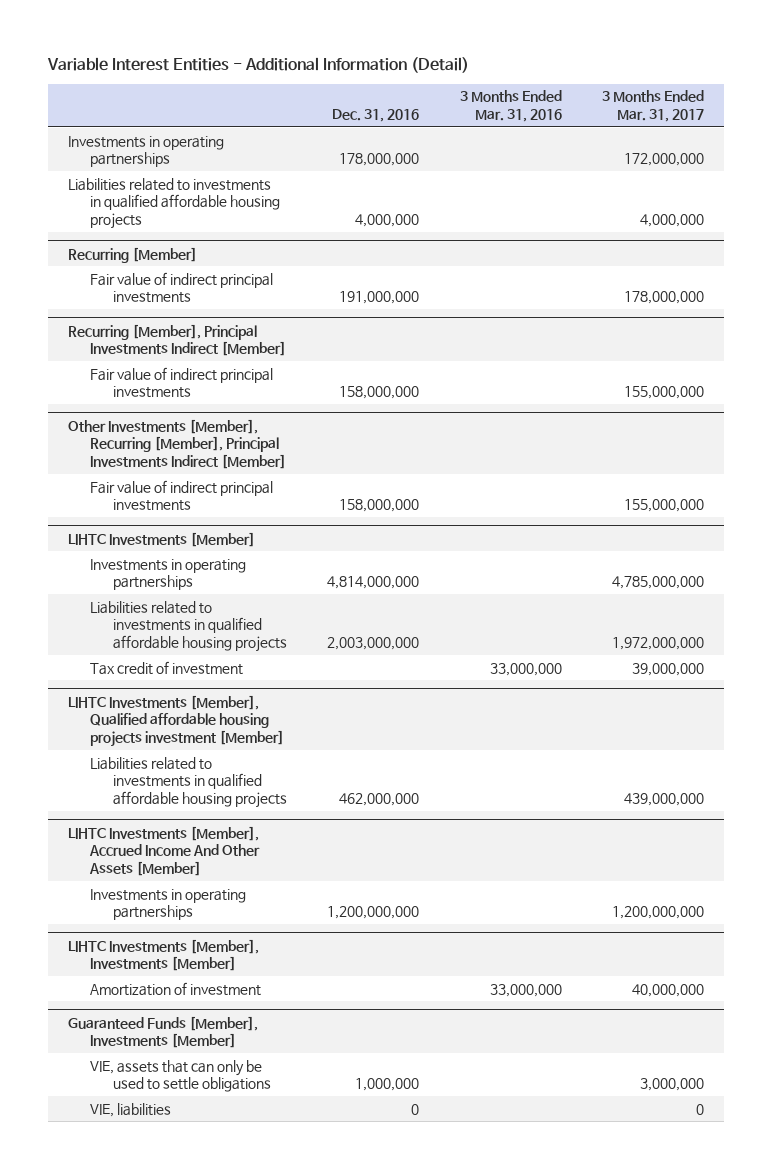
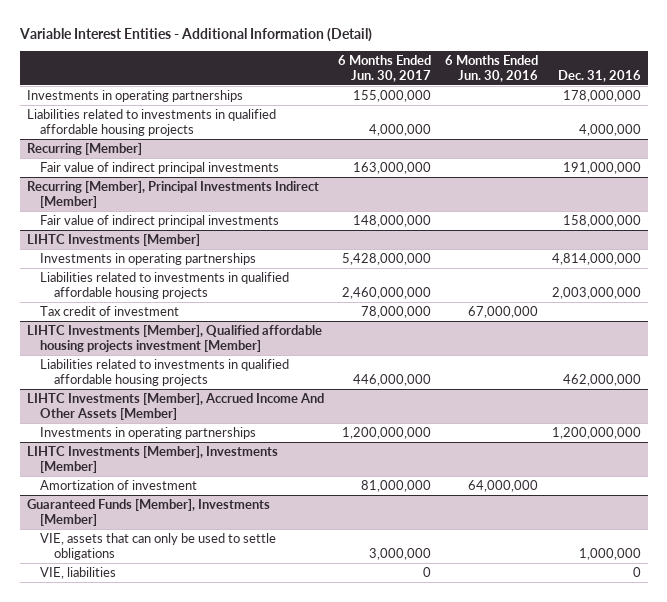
[459,90,562,123] 3 Months Ended Mar. 31, 2016 -> none
[602,90,705,123] 3 Months Ended Mar. 31, 2017 -> none
none -> [337,55,431,82] 6 Months Ended Jun. 30, 2017
none -> [444,55,538,82] 6 Months Ended Jun. 30, 2016
[68,418,287,469] Other Investments [Member], Recurring [Member], Principal Investments Indirect [Member] -> none
[90,479,274,512] Fair value of indirect principal investments -> none

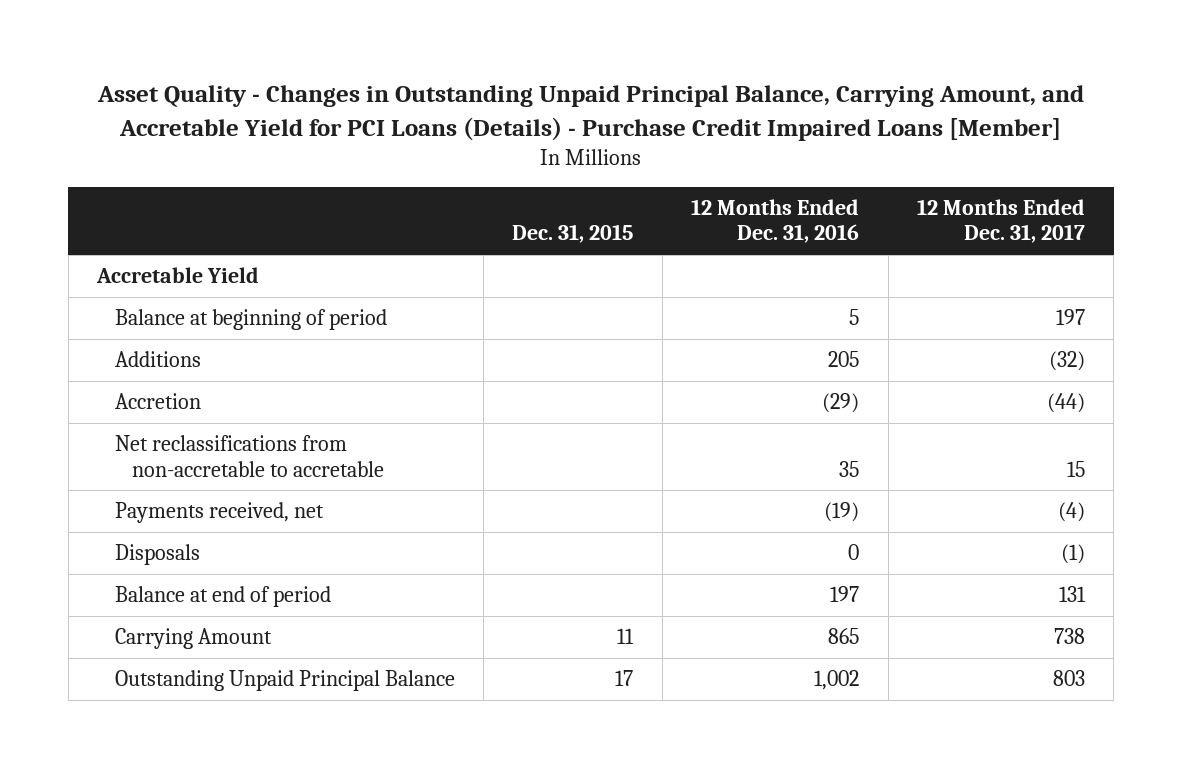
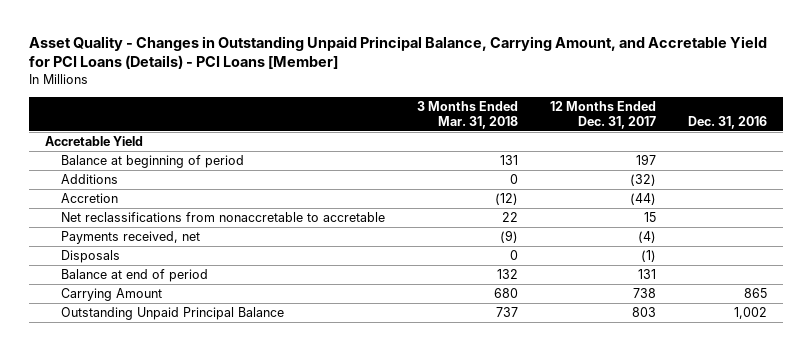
[97,85,1085,141] Asset Quality - Changes in Outstanding Unpaid Principal Balance, Carrying Amount, and Accretable Yield for PCI Loans (Details) - Purchase Credit Impaired Loans [Member] -> [28,36,767,70] Asset Quality - Changes in Outstanding Unpaid Principal Balance, Carrying Amount, and Accretable Yield for PCI Loans (Details) - PCI Loans [Member]
[512,224,634,244] Dec. 31, 2015 -> none
[691,199,860,244] 12 Months Ended Dec. 31, 2016 -> none
none -> [416,100,518,129] 3 Months Ended Mar. 31, 2018
none -> [687,115,767,129] Dec. 31, 2016
[114,435,384,477] Net reclassifications from non-accretable to accretable -> [60,212,385,223] Net reclassifications from nonaccretable to accretable

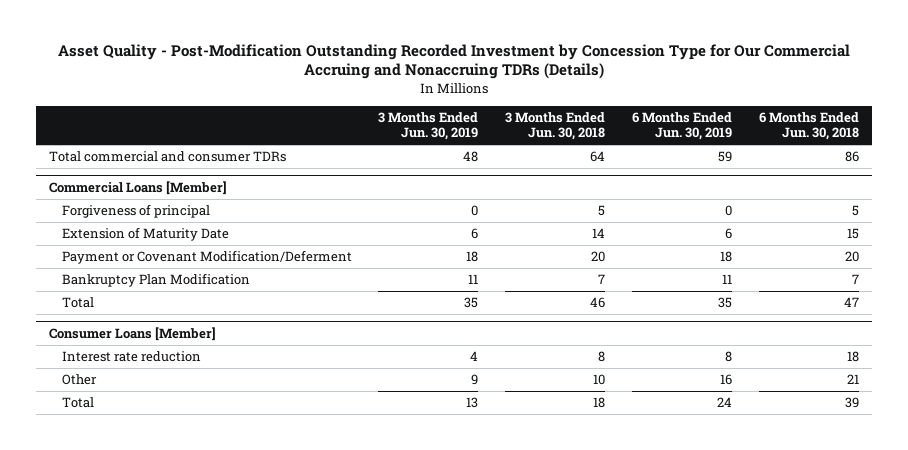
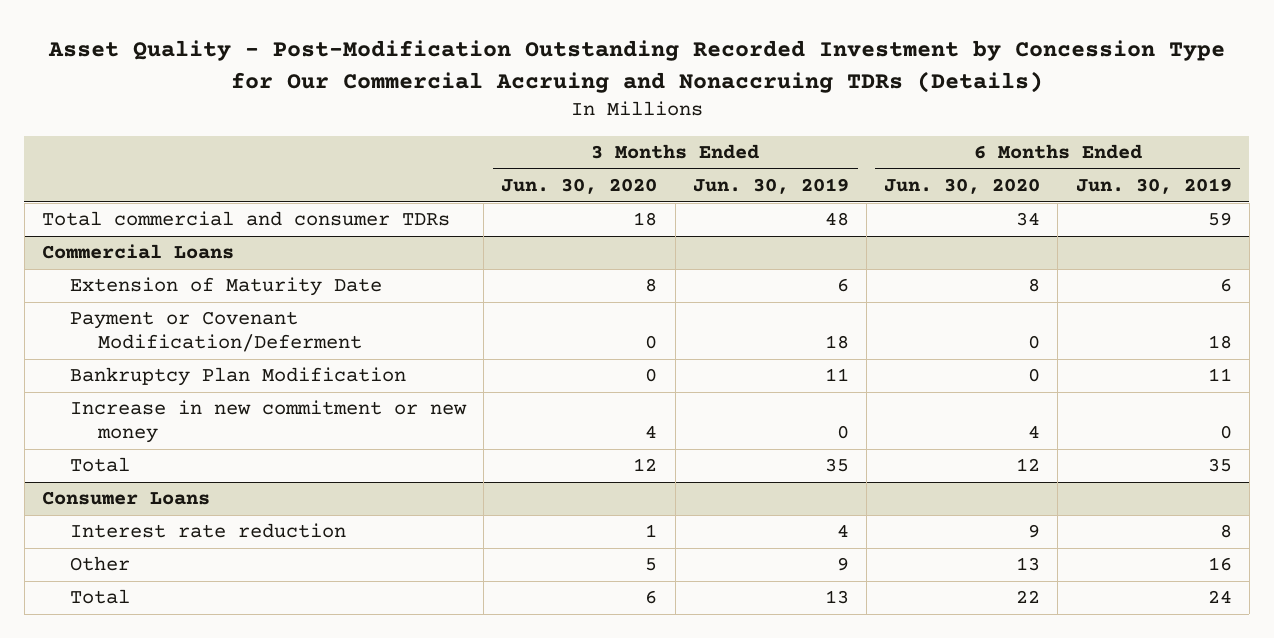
[505,111,606,141] 3 Months Ended Jun. 30, 2018 -> none
[759,111,860,141] 6 Months Ended Jun. 30, 2018 -> none
none -> [501,178,658,195] Jun. 30, 2020
none -> [884,178,1041,195] Jun. 30, 2020
[61,204,210,219] Forgiveness of principal -> none
[48,180,227,195] Commercial Loans [Member] -> [41,244,234,260] Commercial Loans
none -> [70,400,468,444] Increase in new commitment or new money
[48,326,216,341] Consumer Loans [Member] -> [41,491,210,506] Consumer Loans

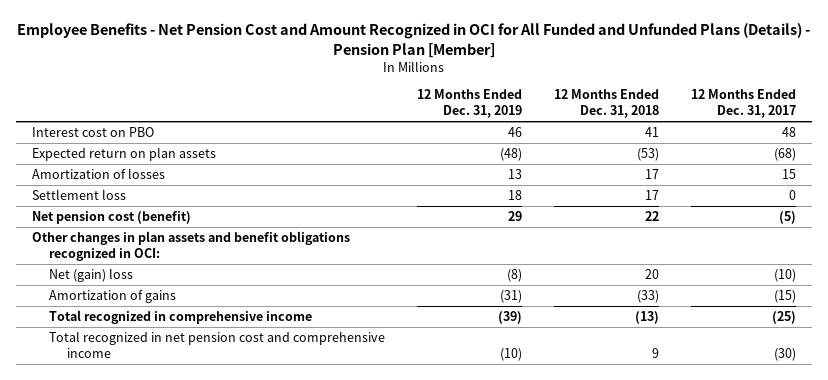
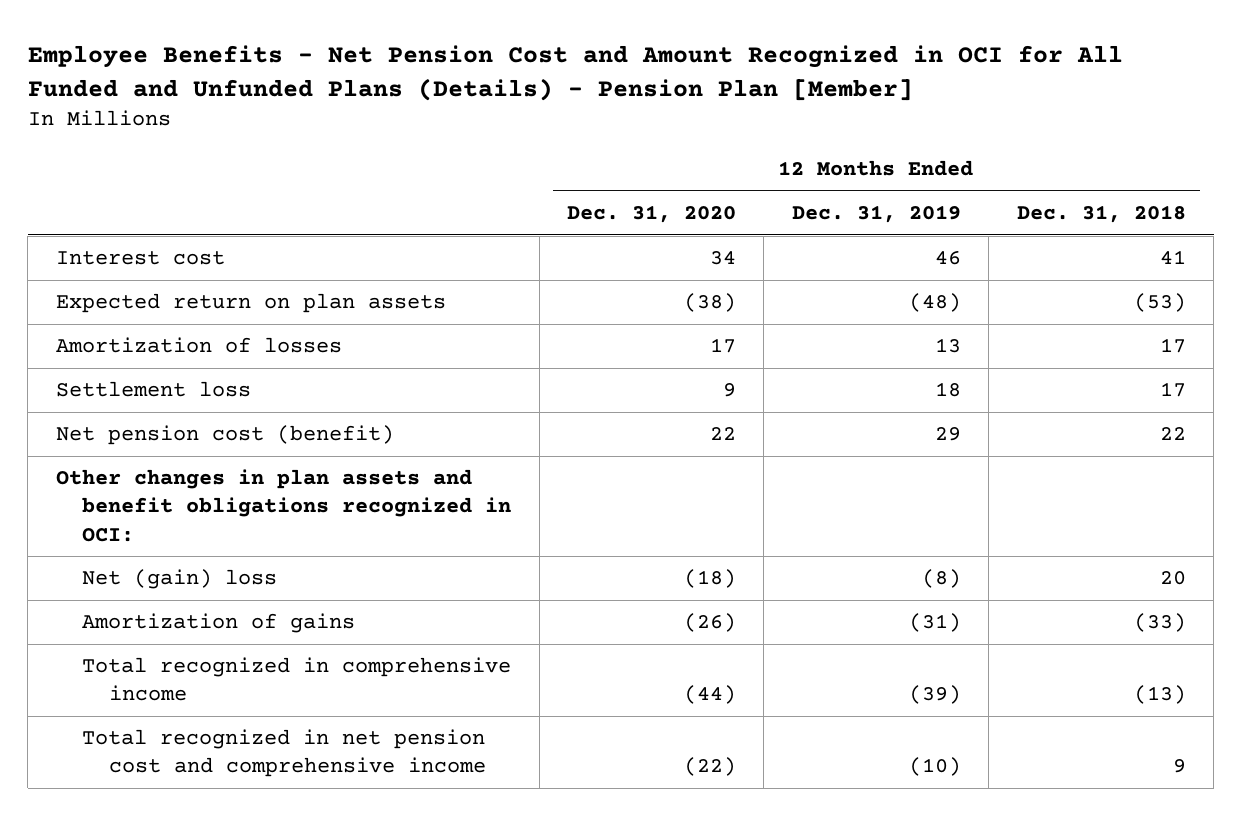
[691,89,797,119] 12 Months Ended Dec. 31, 2017 -> none
none -> [567,205,737,224] Dec. 31, 2020
[31,126,154,137] Interest cost on PBO -> [55,251,225,266] Interest cost

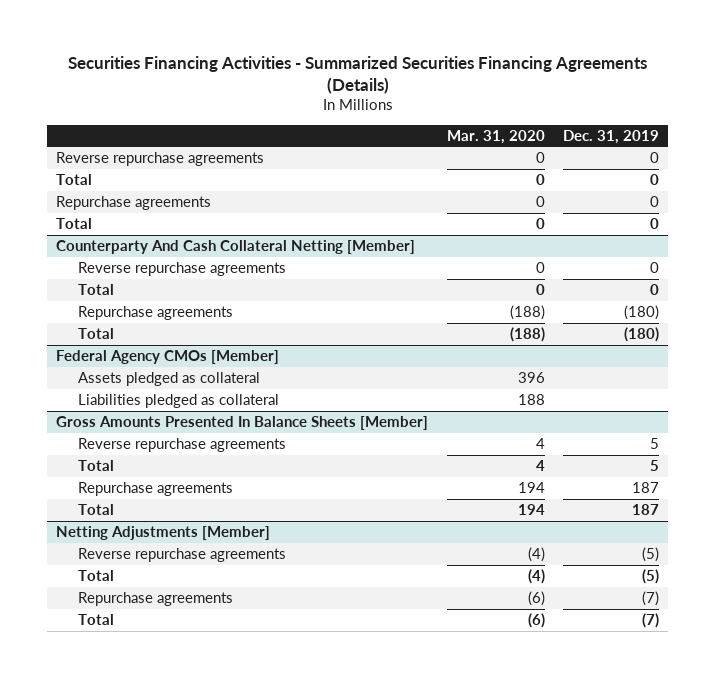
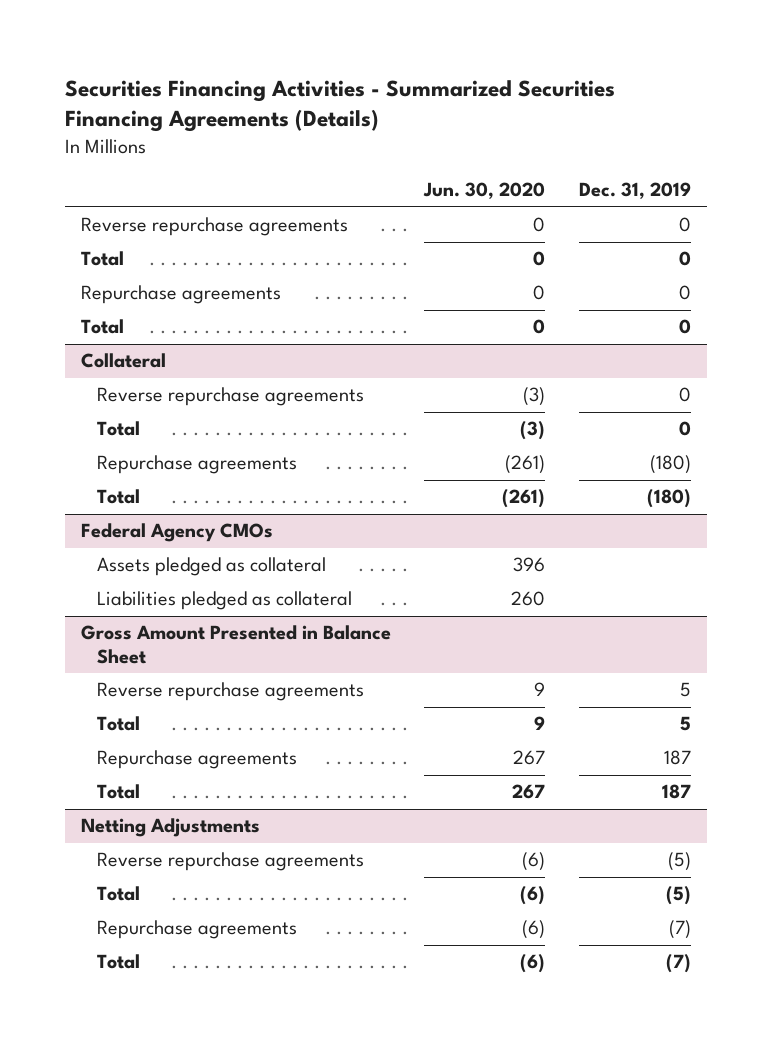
[446,129,545,144] Mar. 31, 2020 -> none
none -> [423,182,546,200] Jun. 30, 2020
[56,239,416,254] Counterparty And Cash Collateral Netting [Member] -> [81,353,167,369] Collateral
[56,349,280,364] Federal Agency CMOs [Member] -> [81,523,274,543] Federal Agency CMOs
[56,415,429,430] Gross Amounts Presented In Balance Sheets [Member] -> [81,625,392,665] Gross Amount Presented in Balance Sheet
[56,525,271,540] Netting Adjustments [Member] -> [81,818,261,838] Netting Adjustments

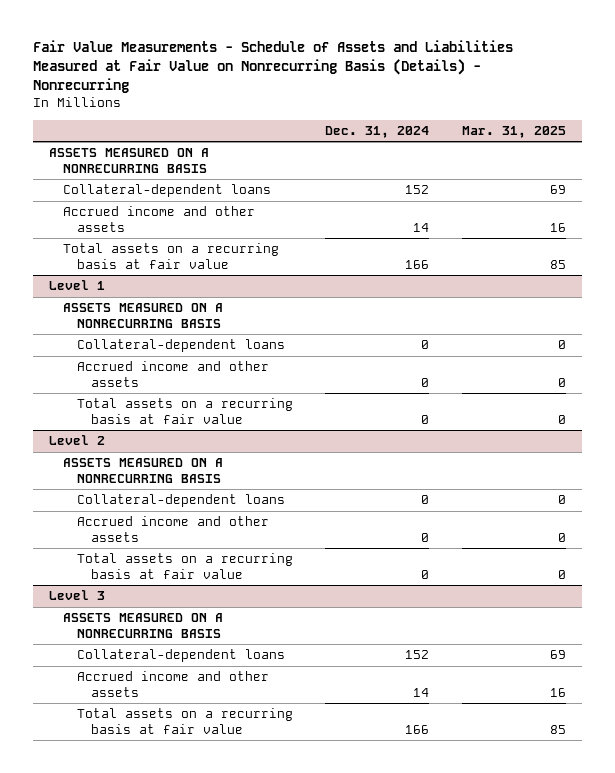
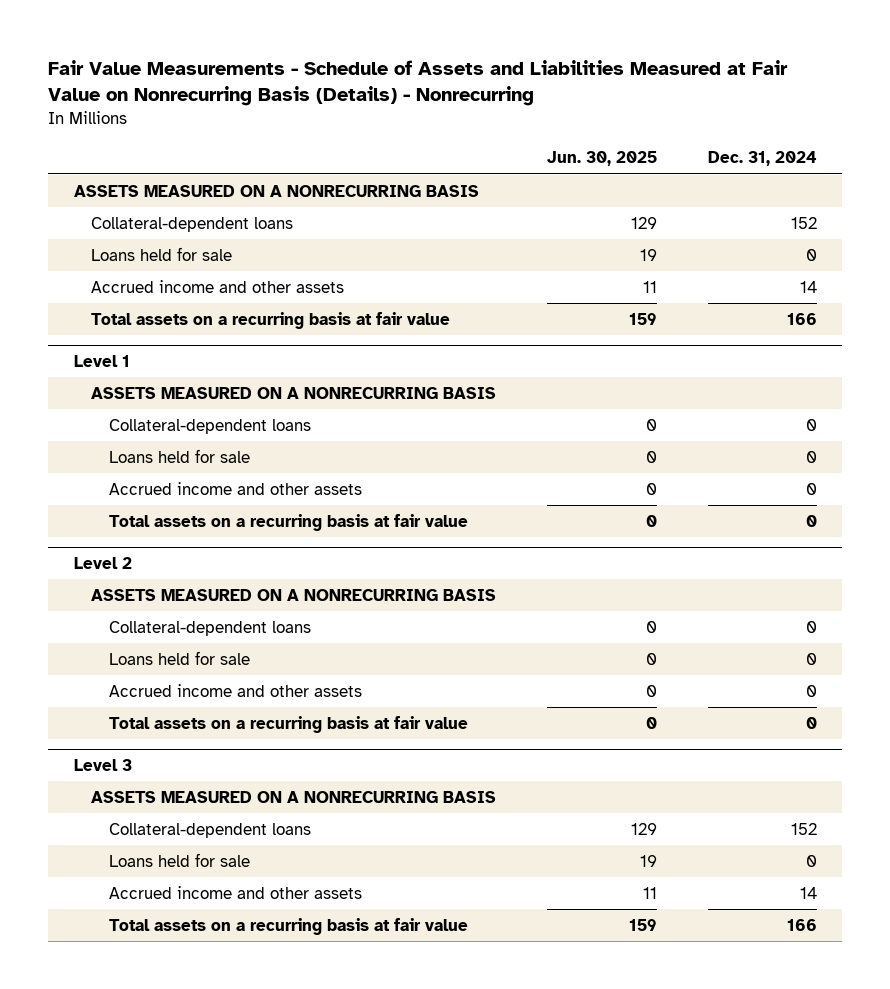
[461,125,566,138] Mar. 31, 2025 -> none
none -> [547,151,658,167] Jun. 30, 2025
none -> [91,246,233,261] Loans held for sale
none -> [109,448,251,463] Loans held for sale
none -> [109,650,251,665] Loans held for sale
none -> [109,852,251,867] Loans held for sale

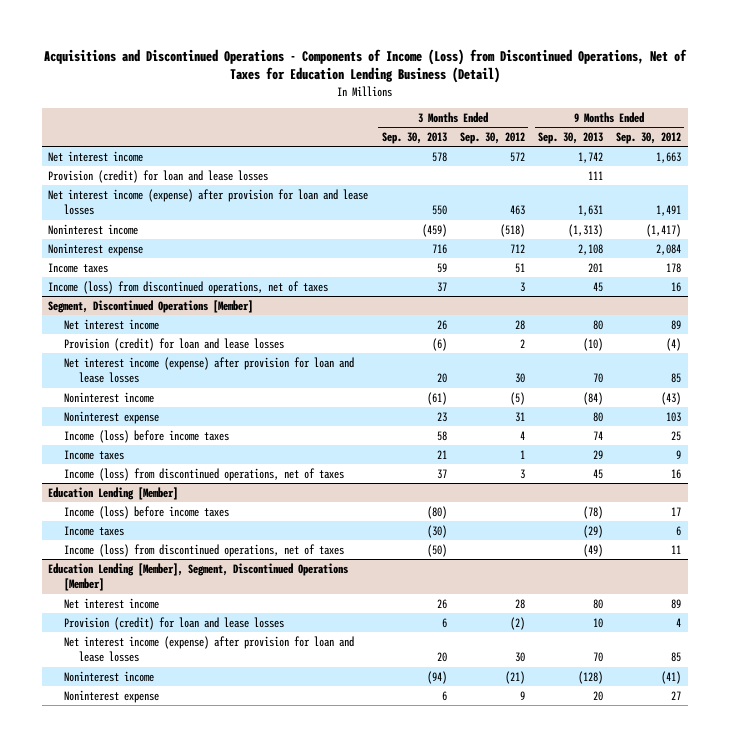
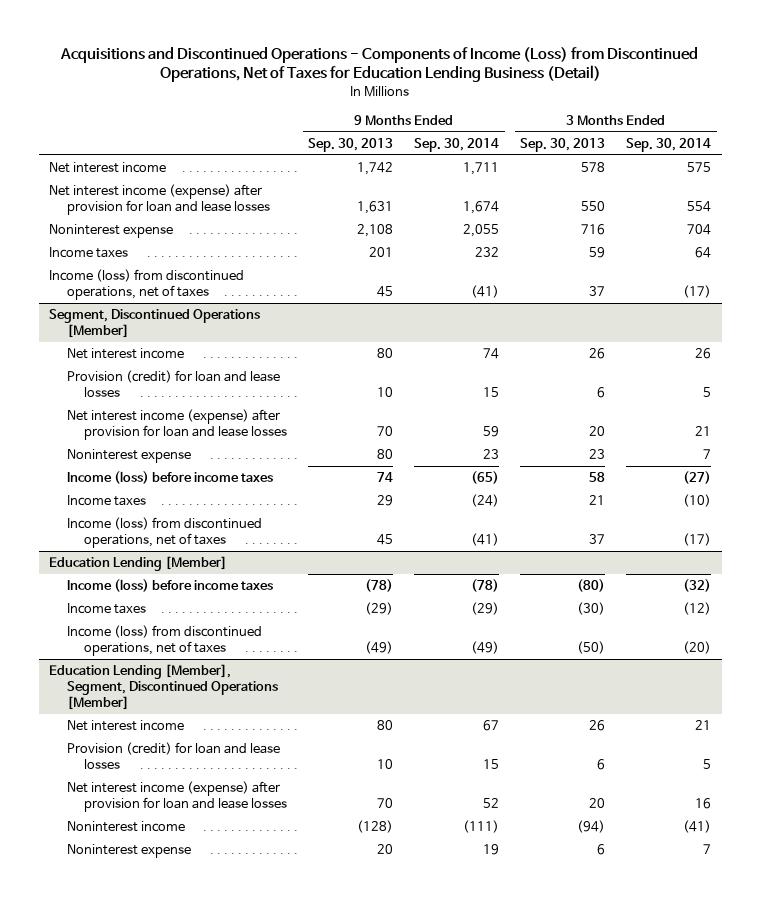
[459,132,525,145] Sep. 30, 2012 -> none
[615,132,681,145] Sep. 30, 2012 -> none
none -> [414,137,500,152] Sep. 30, 2014
none -> [626,137,712,152] Sep. 30, 2014
[48,169,269,183] Provision (credit) for loan and lease losses -> none
[48,223,139,235] Noninterest income -> none
[431,337,447,351] (6) -> [597,387,606,399] 6
[582,337,603,351] (10) -> [377,387,394,398] 10
[63,391,154,403] Noninterest income -> none

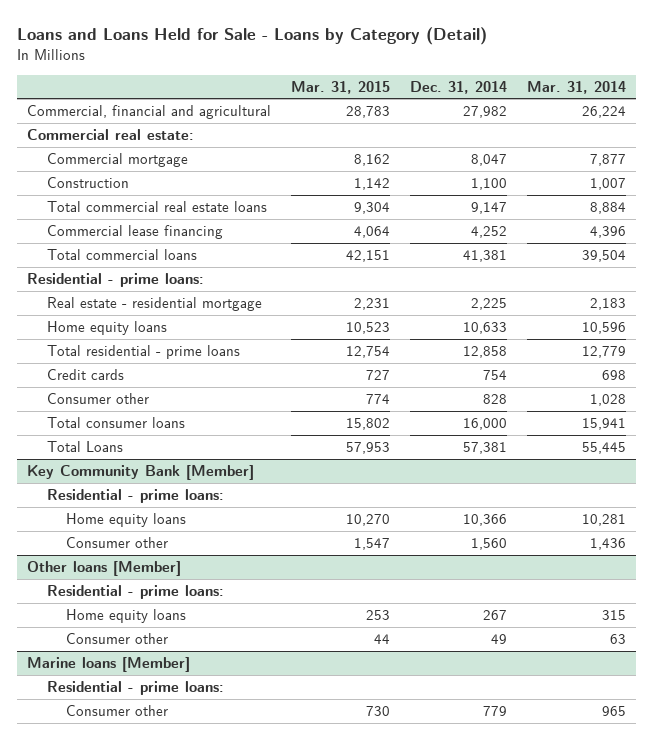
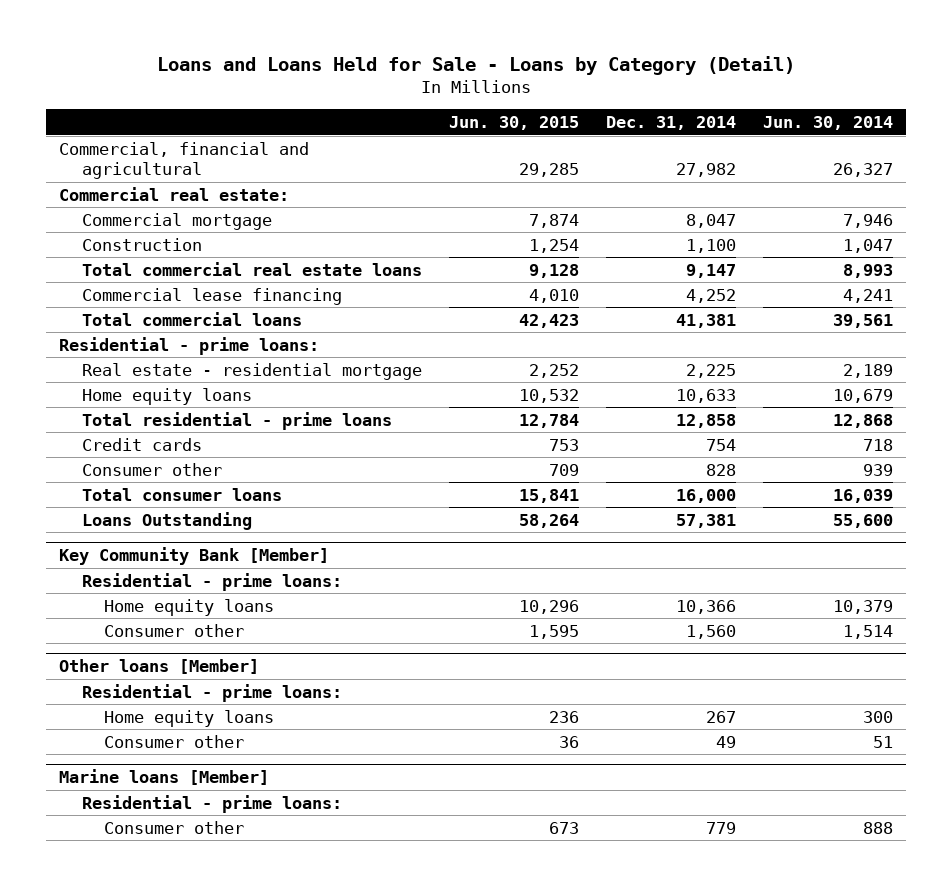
[291,80,391,94] Mar. 31, 2015 -> none
[527,80,627,94] Mar. 31, 2014 -> none
none -> [448,116,579,131] Jun. 30, 2015
none -> [762,116,893,131] Jun. 30, 2014
[46,441,123,453] Total Loans -> [81,511,252,530] Loans Outstanding

